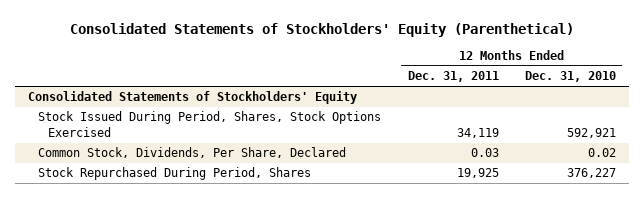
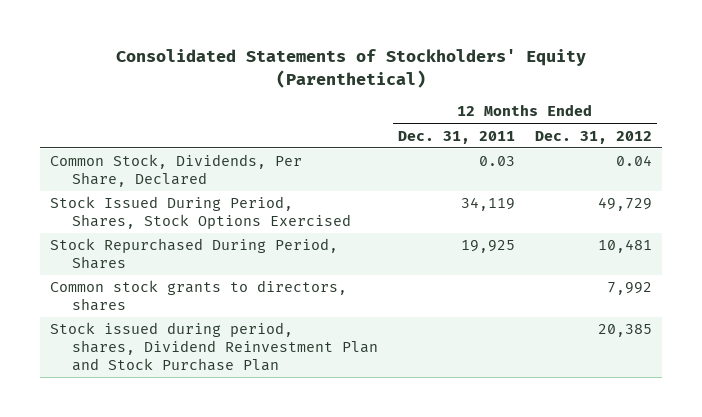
[524,71,616,83] Dec. 31, 2010 -> none
none -> [534,130,652,144] Dec. 31, 2012
[28,91,358,105] Consolidated Statements of Stockholders' Equity -> none
[38,111,382,137] Stock Issued During Period, Shares, Stock Options Exercised -> [49,196,351,230] Stock Issued During Period, Shares, Stock Options Exercised
none -> [49,280,347,312] Common stock grants to directors, shares
none -> [49,322,378,372] Stock issued during period, shares, Dividend Reinvestment Plan and Stock Purchase Plan

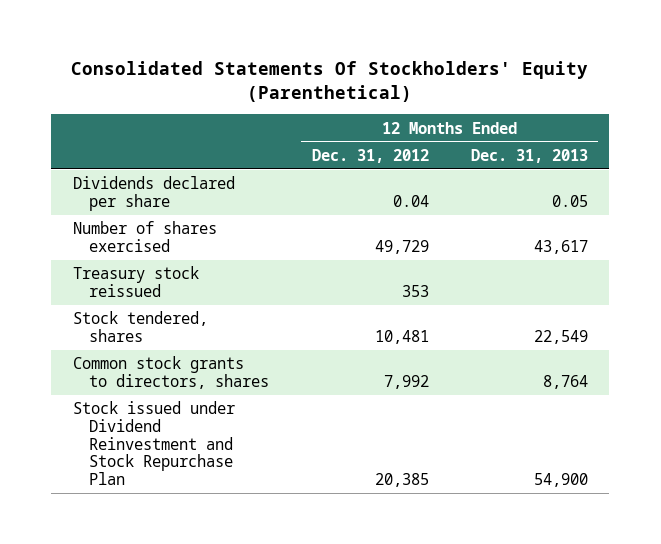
[115,49,586,88] Consolidated Statements of Stockholders' Equity (Parenthetical) -> [71,61,589,103] Consolidated Statements Of Stockholders' Equity (Parenthetical)
[397,130,515,144] Dec. 31, 2011 -> none
none -> [470,148,588,163] Dec. 31, 2013
[49,154,302,188] Common Stock, Dividends, Per Share, Declared -> [72,176,235,211] Dividends declared per share
[49,196,351,230] Stock Issued During Period, Shares, Stock Options Exercised -> [72,221,217,252] Number of shares exercised
none -> [72,266,199,297] Treasury stock reissued
[49,238,338,270] Stock Repurchased During Period, Shares -> [72,311,208,342] Stock tendered, shares
[49,322,378,372] Stock issued during period, shares, Dividend Reinvestment Plan and Stock Purchase Plan -> [72,401,235,485] Stock issued under Dividend Reinvestment and Stock Repurchase Plan

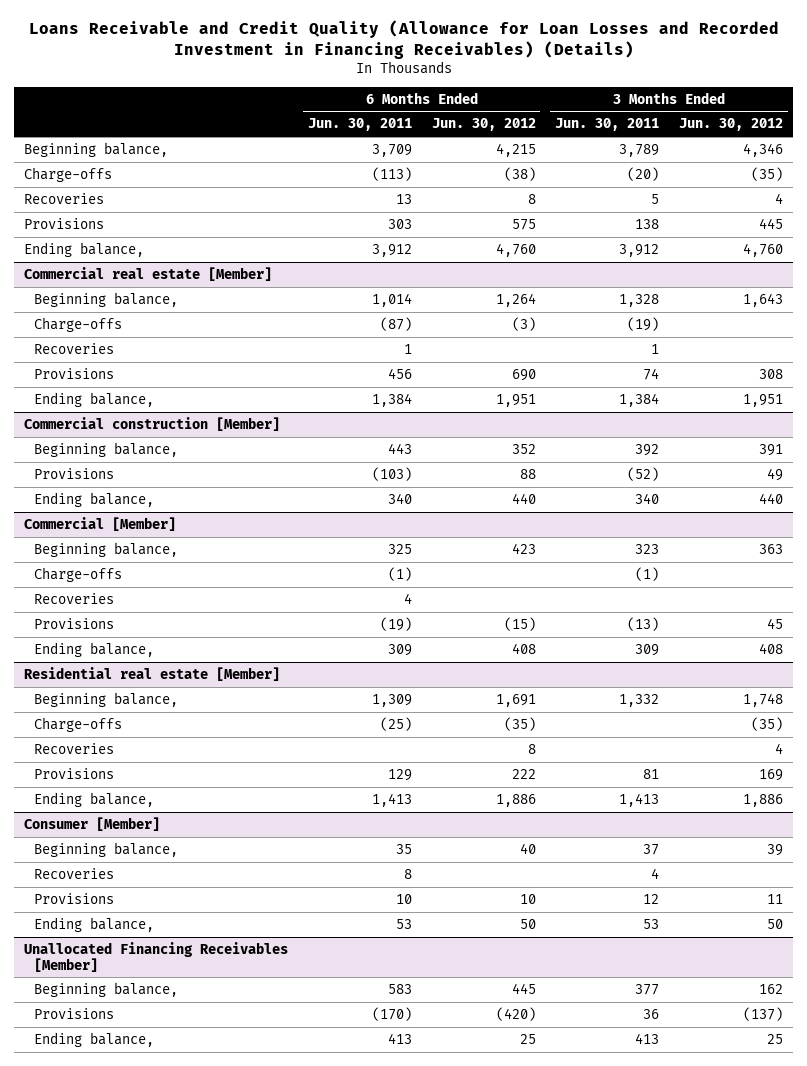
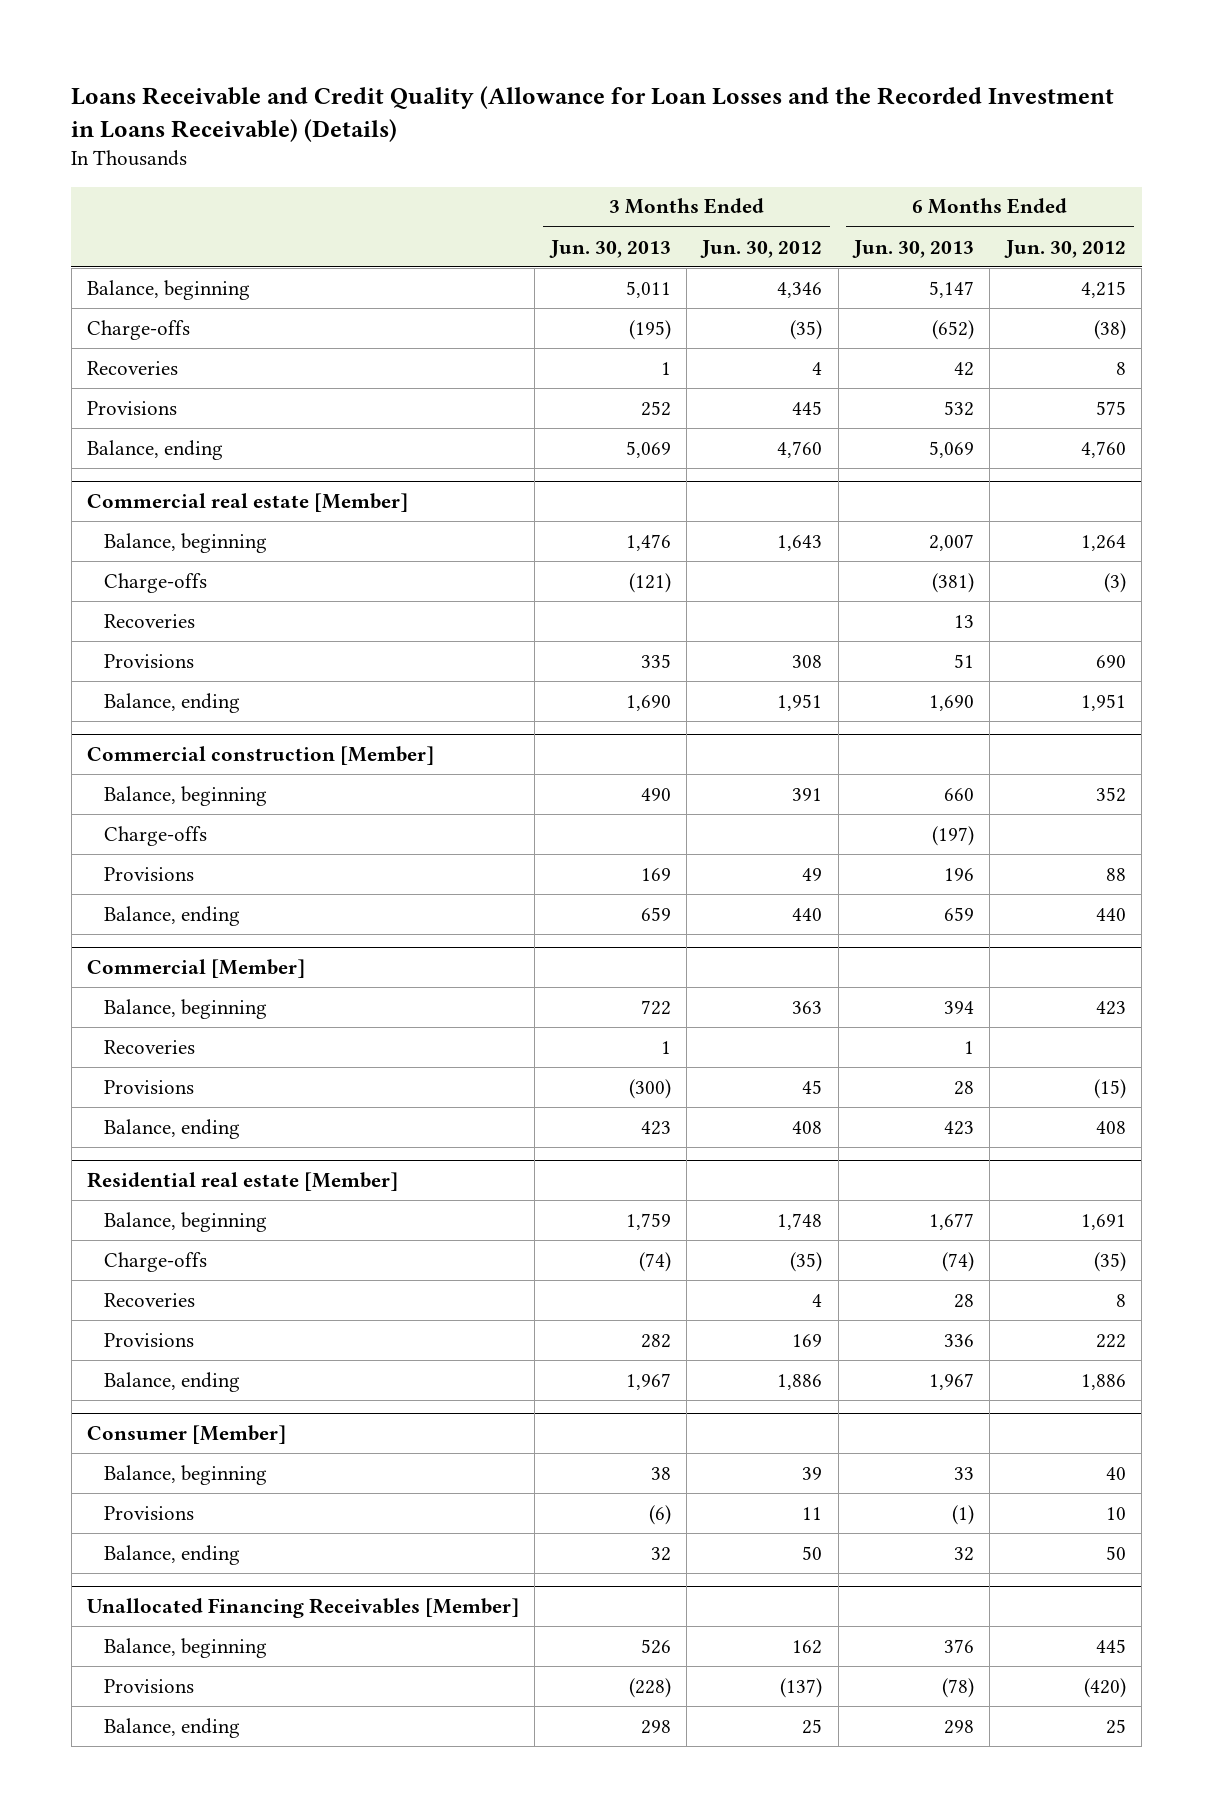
[28,20,779,60] Loans Receivable and Credit Quality (Allowance for Loan Losses and Recorded Investment in Financing Receivables) (Details) -> [71,85,1115,142] Loans Receivable and Credit Quality (Allowance for Loan Losses and the Recorded Investment in Loans Receivable) (Details)
[307,118,412,132] Jun. 30, 2011 -> none
[555,118,660,132] Jun. 30, 2011 -> none
none -> [548,239,671,258] Jun. 30, 2013
none -> [852,239,975,258] Jun. 30, 2013
[23,142,168,158] Beginning balance, -> [86,279,250,300] Balance, beginning
[23,242,144,258] Ending balance, -> [86,439,223,460] Balance, ending
[33,292,178,308] Beginning balance, -> [104,532,268,553] Balance, beginning
[33,392,154,408] Ending balance, -> [104,692,241,713] Balance, ending
[33,442,178,458] Beginning balance, -> [104,785,268,806] Balance, beginning
none -> [104,825,208,846] Charge-offs
[33,492,154,508] Ending balance, -> [104,905,241,926] Balance, ending
[33,567,122,583] Charge-offs -> none
[33,542,178,558] Beginning balance, -> [104,998,268,1019] Balance, beginning
[33,642,154,658] Ending balance, -> [104,1118,241,1139] Balance, ending
[33,692,178,708] Beginning balance, -> [104,1211,268,1232] Balance, beginning
[33,792,154,808] Ending balance, -> [104,1371,241,1392] Balance, ending
[33,868,114,880] Recoveries -> none
[33,842,178,858] Beginning balance, -> [104,1464,268,1485] Balance, beginning
[33,917,154,933] Ending balance, -> [104,1544,241,1565] Balance, ending
[33,982,178,998] Beginning balance, -> [104,1637,268,1658] Balance, beginning
[33,1032,154,1048] Ending balance, -> [104,1717,241,1738] Balance, ending

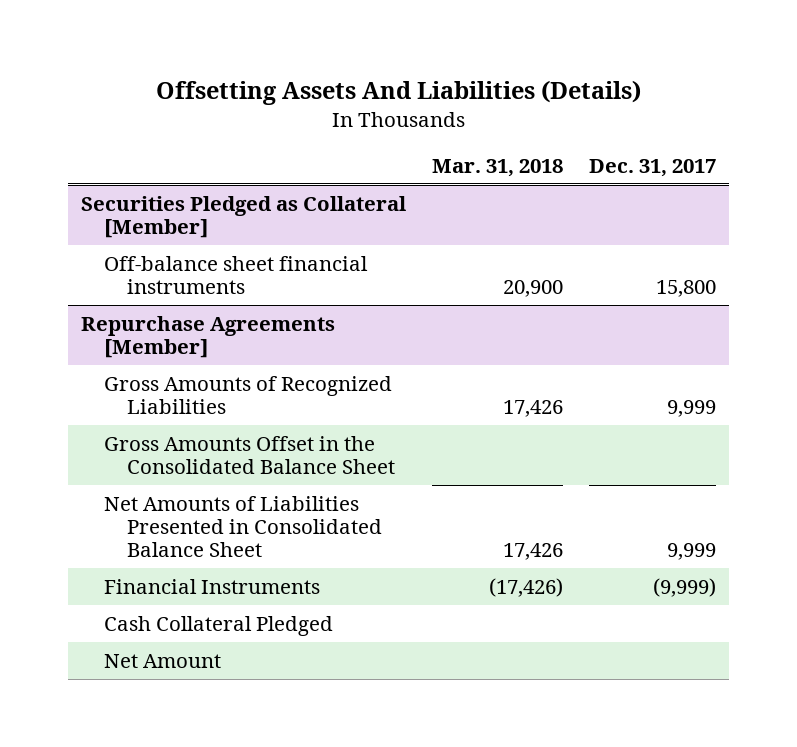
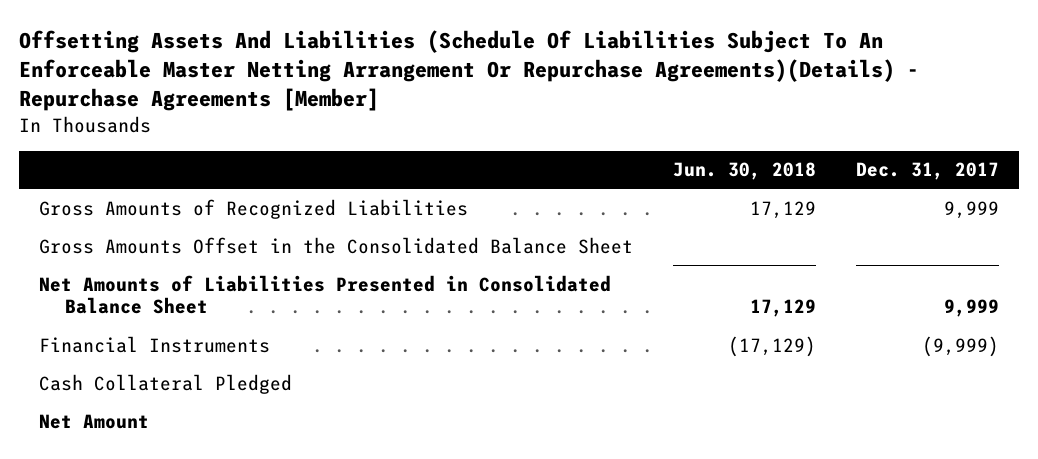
[155,80,641,106] Offsetting Assets And Liabilities (Details) -> [18,30,919,112] Offsetting Assets And Liabilities (Schedule Of Liabilities Subject To An Enforceable Master Netting Arrangement Or Repurchase Agreements)(Details) - Repurchase Agreements [Member]
[432,158,564,177] Mar. 31, 2018 -> none
none -> [673,162,817,181] Jun. 30, 2018
[80,195,406,239] Securities Pledged as Collateral [Member] -> none
[103,255,368,295] Off-balance sheet financial instruments -> none
[80,315,335,359] Repurchase Agreements [Member] -> none

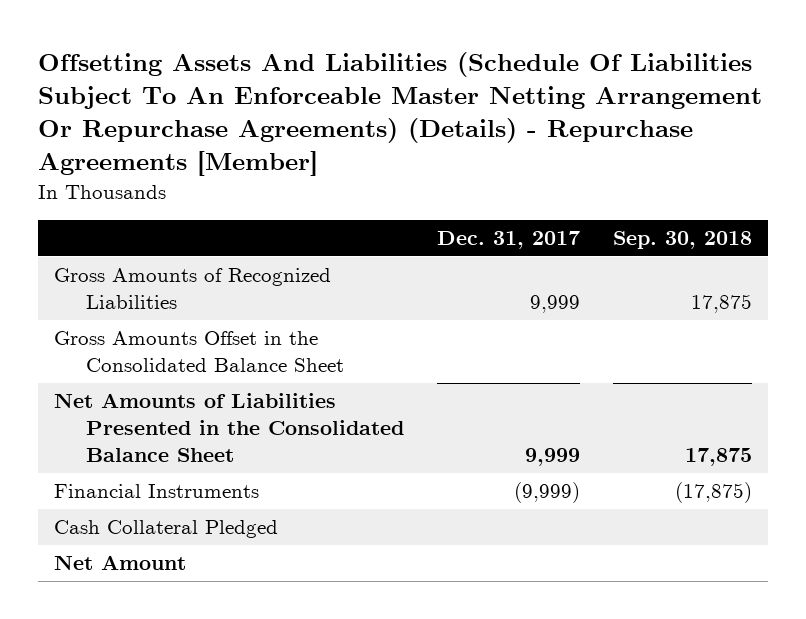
[18,30,919,112] Offsetting Assets And Liabilities (Schedule Of Liabilities Subject To An Enforceable Master Netting Arrangement Or Repurchase Agreements)(Details) - Repurchase Agreements [Member] -> [37,51,762,176] Offsetting Assets And Liabilities (Schedule Of Liabilities Subject To An Enforceable Master Netting Arrangement Or Repurchase Agreements) (Details) - Repurchase Agreements [Member]
[673,162,817,181] Jun. 30, 2018 -> none
none -> [612,231,752,250] Sep. 30, 2018
[38,274,611,315] Net Amounts of Liabilities Presented in Consolidated Balance Sheet -> [54,393,405,463] Net Amounts of Liabilities Presented in the Consolidated Balance Sheet

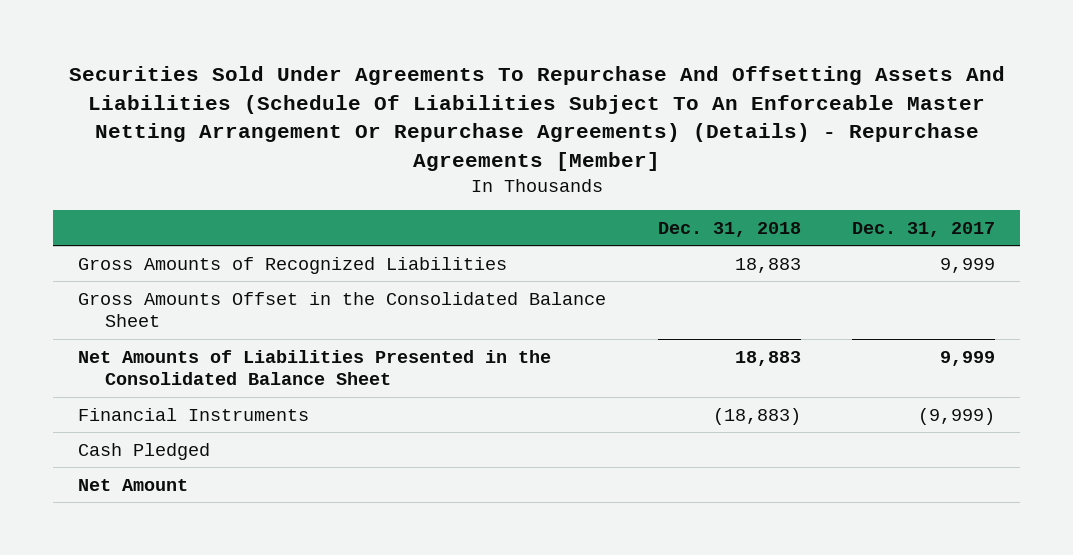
[37,51,762,176] Offsetting Assets And Liabilities (Schedule Of Liabilities Subject To An Enforceable Master Netting Arrangement Or Repurchase Agreements) (Details) - Repurchase Agreements [Member] -> [68,66,1005,171] Securities Sold Under Agreements To Repurchase And Offsetting Assets And Liabilities (Schedule Of Liabilities Subject To An Enforceable Master Netting Arrangement Or Repurchase Agreements) (Details) - Repurchase Agreements [Member]
[612,231,752,250] Sep. 30, 2018 -> none
none -> [657,221,801,237] Dec. 31, 2018
[54,520,279,539] Cash Collateral Pledged -> [78,442,211,460] Cash Pledged

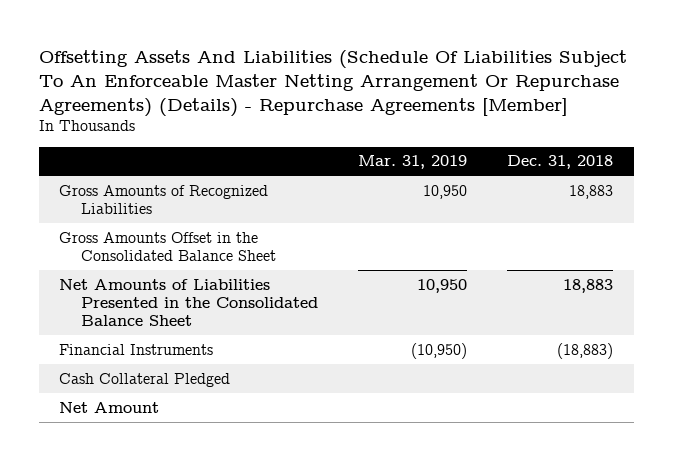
[68,66,1005,171] Securities Sold Under Agreements To Repurchase And Offsetting Assets And Liabilities (Schedule Of Liabilities Subject To An Enforceable Master Netting Arrangement Or Repurchase Agreements) (Details) - Repurchase Agreements [Member] -> [39,49,628,117] Offsetting Assets And Liabilities (Schedule Of Liabilities Subject To An Enforceable Master Netting Arrangement Or Repurchase Agreements) (Details) - Repurchase Agreements [Member]
[851,221,995,237] Dec. 31, 2017 -> none
none -> [357,155,467,170] Mar. 31, 2019
[78,442,211,460] Cash Pledged -> [59,372,231,387] Cash Collateral Pledged

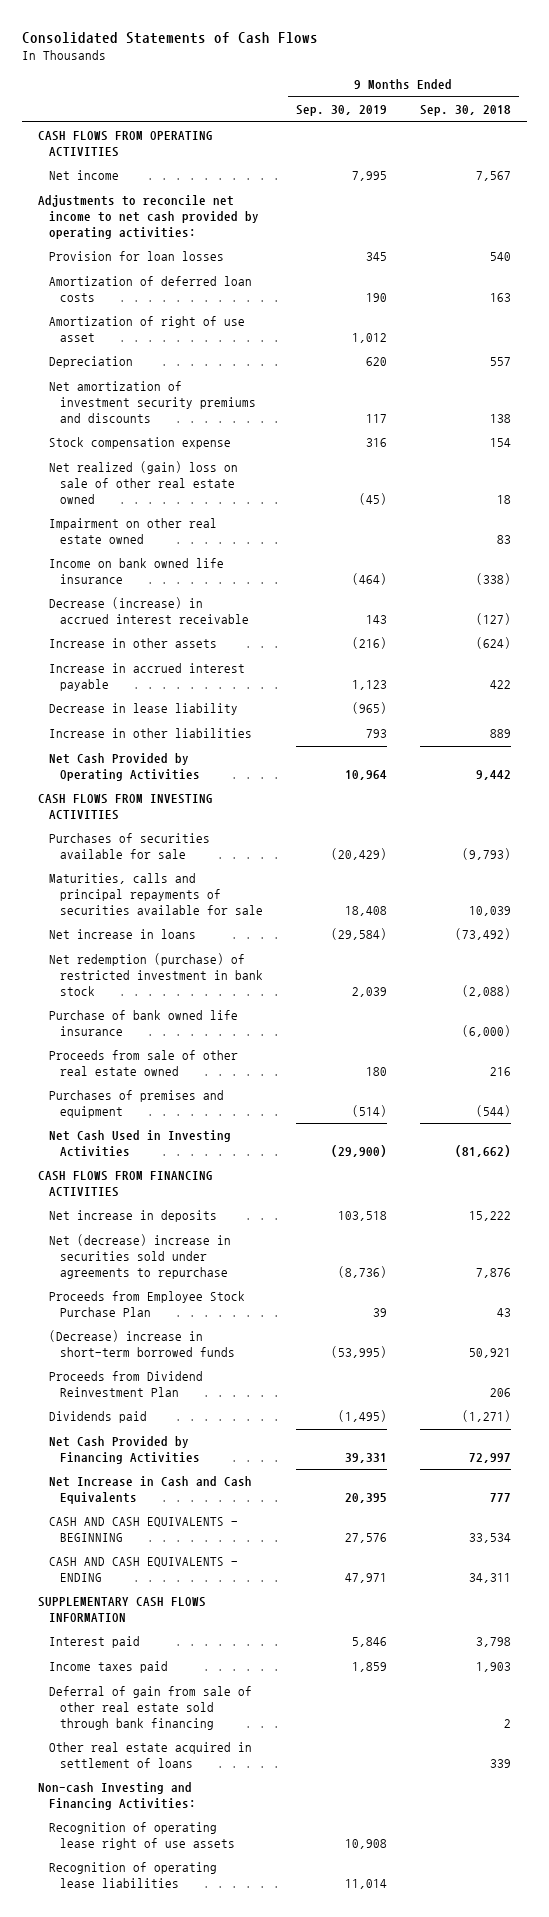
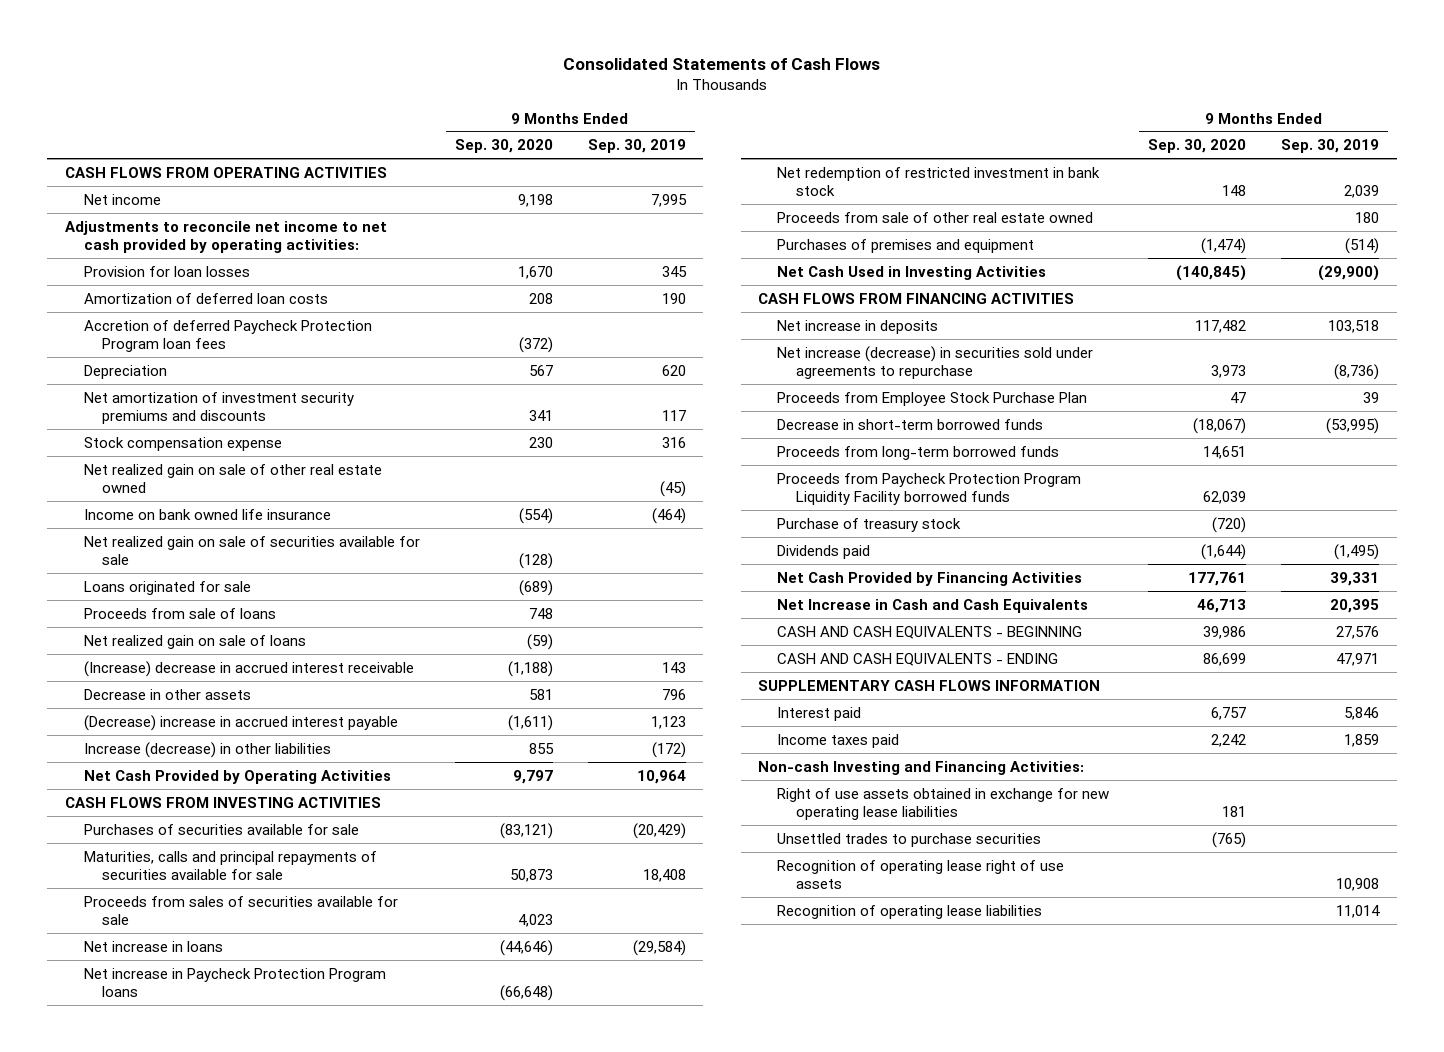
[419,105,511,117] Sep. 30, 2018 -> none
none -> [454,139,553,154] Sep. 30, 2020
[49,316,246,343] Amortization of right of use asset -> none
none -> [83,319,372,352] Accretion of deferred Paycheck Protection Program loan fees
[49,518,218,545] Impairment on other real estate owned -> none
[49,461,239,504] Net realized (gain) loss on sale of other real estate owned -> [83,463,382,493] Net realized gain on sale of other real estate owned
[49,703,239,716] Decrease in lease liability -> none
none -> [83,535,420,565] Net realized gain on sale of securities available for sale
none -> [83,580,251,595] Loans originated for sale
none -> [83,607,276,619] Proceeds from sale of loans
none -> [83,634,306,649] Net realized gain on sale of loans
[49,597,250,625] Decrease (increase) in accrued interest receivable -> [83,660,414,677] (Increase) decrease in accrued interest receivable
[49,638,218,649] Increase in other assets -> [83,688,251,700] Decrease in other assets
[351,637,387,650] (216) -> [661,688,686,700] 796
[49,663,246,692] Increase in accrued interest payable -> [83,714,398,731] (Decrease) increase in accrued interest payable
[49,728,253,739] Increase in other liabilities -> [83,741,331,758] Increase (decrease) in other liabilities
[365,729,387,739] 793 -> [651,741,686,758] (172)
none -> [83,895,398,925] Proceeds from sales of securities available for sale
[49,1010,239,1037] Purchase of bank owned life insurance -> none
none -> [83,967,386,997] Net increase in Paycheck Protection Program loans
[49,953,264,996] Net redemption (purchase) of restricted investment in bank stock -> [777,166,1101,196] Net redemption of restricted investment in bank stock
[49,1234,232,1279] Net (decrease) increase in securities sold under agreements to repurchase -> [777,345,1094,379] Net increase (decrease) in securities sold under agreements to repurchase
[49,1371,204,1398] Proceeds from Dividend Reinvestment Plan -> none
[49,1330,236,1358] (Decrease) increase in short-term borrowed funds -> [777,418,1044,430] Decrease in short-term borrowed funds
none -> [777,445,1060,460] Proceeds from long-term borrowed funds
none -> [777,472,1082,505] Proceeds from Paycheck Protection Program Liquidity Facility borrowed funds
none -> [777,517,962,532] Purchase of treasury stock
[49,1686,253,1730] Deferral of gain from sale of other real estate sold through bank financing -> none
[49,1742,253,1769] Other real estate acquired in settlement of loans -> none
none -> [777,787,1110,820] Right of use assets obtained in exchange for new operating lease liabilities
none -> [777,832,1042,847] Unsettled trades to purchase securities

